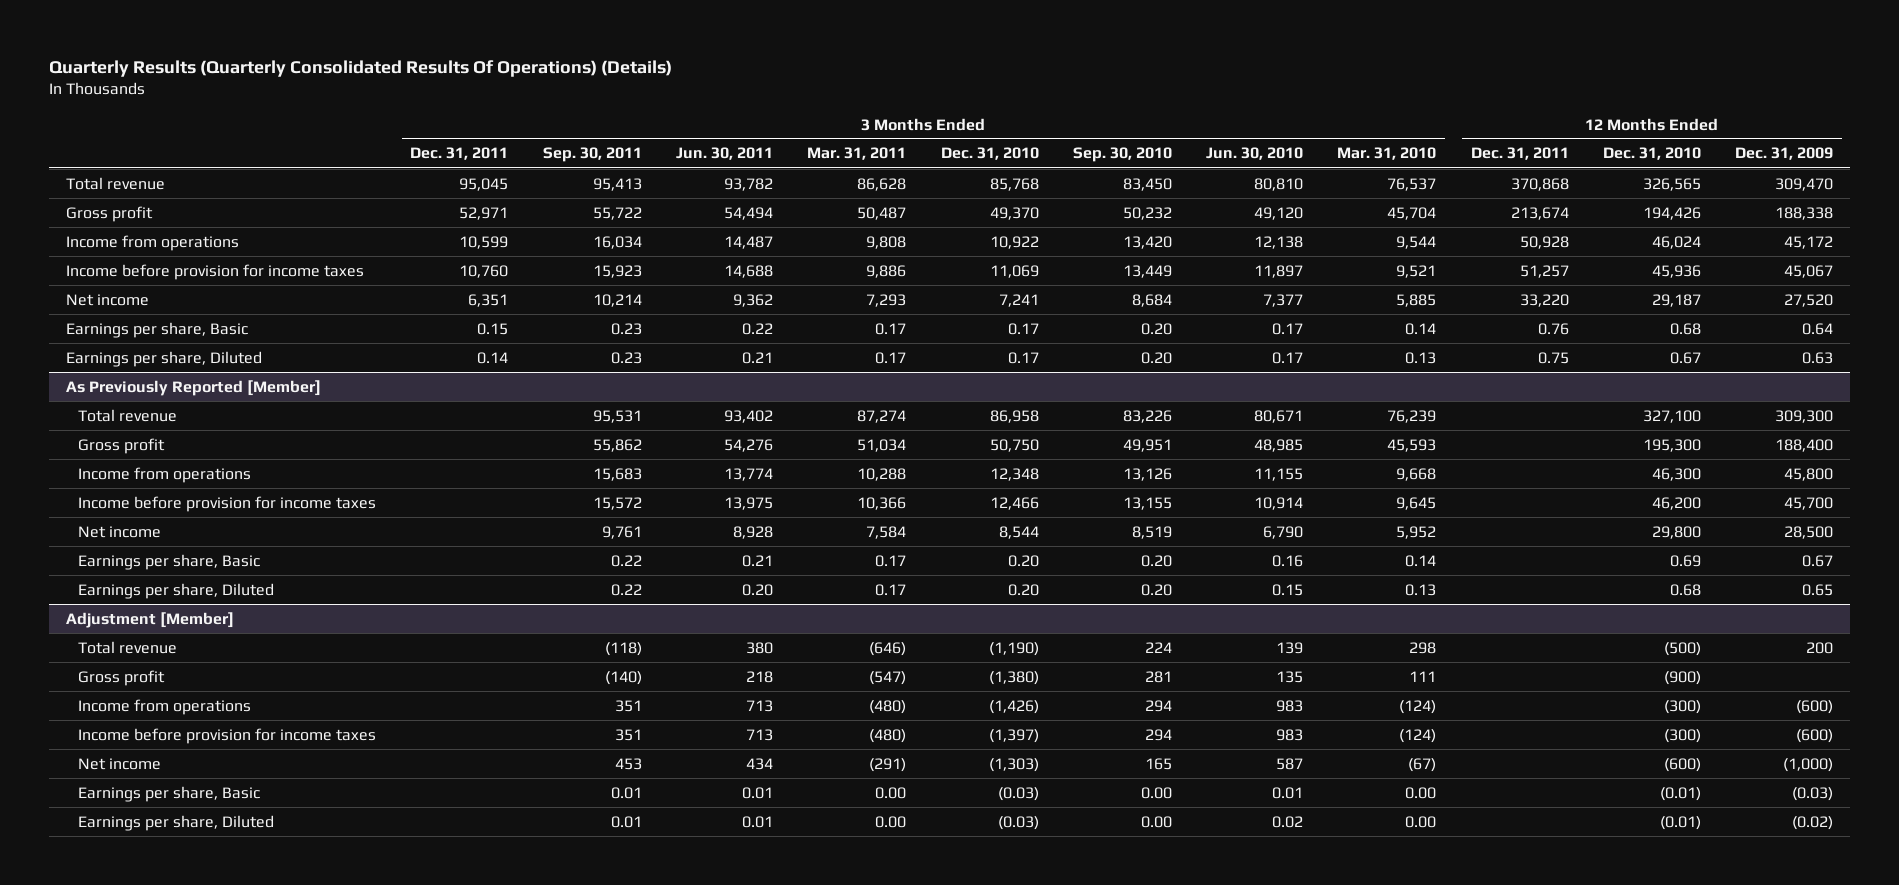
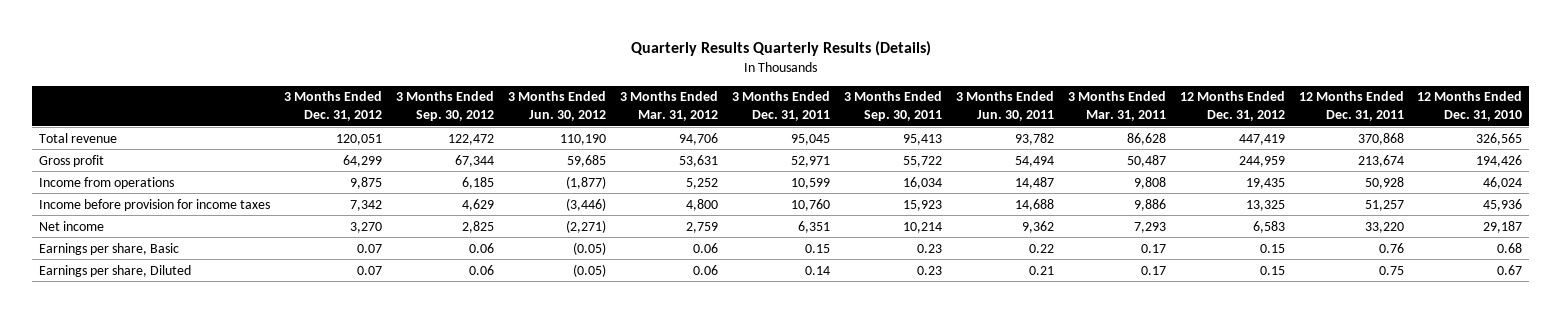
[48,60,672,78] Quarterly Results (Quarterly Consolidated Results Of Operations) (Details) -> [630,41,931,57] Quarterly Results Quarterly Results (Details)
[940,147,1039,161] Dec. 31, 2010 -> none
[1072,147,1172,163] Sep. 30, 2010 -> none
[1206,147,1304,161] Jun. 30, 2010 -> none
[1337,147,1437,161] Mar. 31, 2010 -> none
[1735,147,1834,161] Dec. 31, 2009 -> none
none -> [283,91,382,121] 3 Months Ended Dec. 31, 2012
none -> [395,91,494,121] 3 Months Ended Sep. 30, 2012
none -> [507,91,606,121] 3 Months Ended Jun. 30, 2012
none -> [619,91,718,121] 3 Months Ended Mar. 31, 2012
none -> [1179,91,1285,121] 12 Months Ended Dec. 31, 2012
[65,379,321,396] As Previously Reported [Member] -> none
[78,408,178,422] Total revenue -> none
[78,437,166,454] Gross profit -> none
[78,466,252,483] Income from operations -> none
[78,495,377,512] Income before provision for income taxes -> none
[78,525,162,538] Net income -> none
[78,553,261,570] Earnings per share, Basic -> none
[78,582,275,599] Earnings per share, Diluted -> none
[65,611,234,628] Adjustment [Member] -> none
[78,640,178,654] Total revenue -> none
[78,669,166,686] Gross profit -> none
[78,698,252,715] Income from operations -> none
[78,727,377,744] Income before provision for income taxes -> none
[78,757,162,770] Net income -> none
[78,785,261,802] Earnings per share, Basic -> none
[78,814,275,831] Earnings per share, Diluted -> none

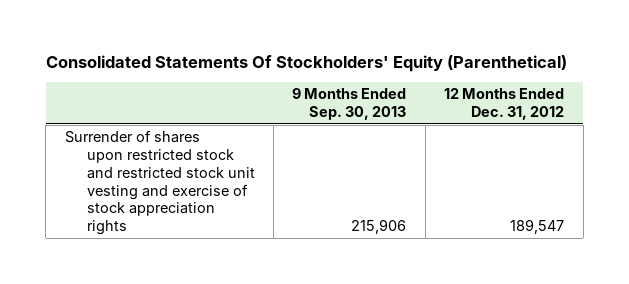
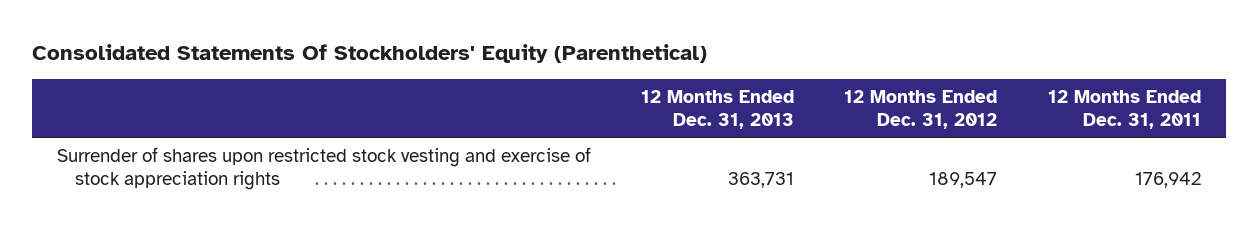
[292,88,407,121] 9 Months Ended Sep. 30, 2013 -> none
none -> [641,90,795,129] 12 Months Ended Dec. 31, 2013
none -> [1047,90,1201,129] 12 Months Ended Dec. 31, 2011
[64,130,255,236] Surrender of shares upon restricted stock and restricted stock unit vesting and exercise of stock appreciation rights -> [56,147,591,190] Surrender of shares upon restricted stock vesting and exercise of stock appreciation rights

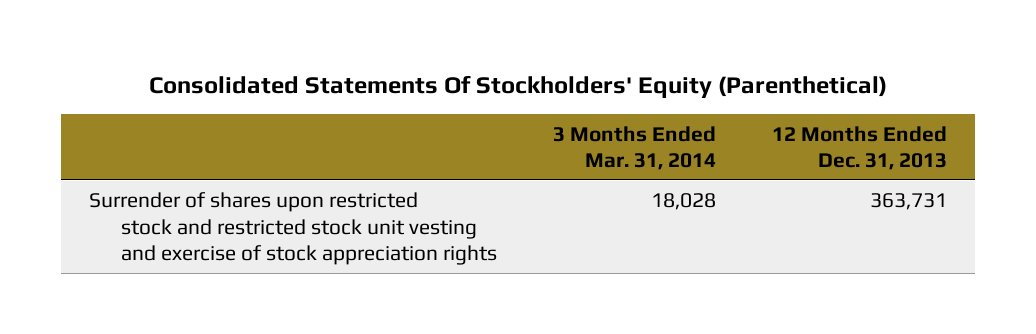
[844,90,998,129] 12 Months Ended Dec. 31, 2012 -> none
[1047,90,1201,129] 12 Months Ended Dec. 31, 2011 -> none
none -> [553,125,717,171] 3 Months Ended Mar. 31, 2014
[56,147,591,190] Surrender of shares upon restricted stock vesting and exercise of stock appreciation rights -> [89,192,498,266] Surrender of shares upon restricted stock and restricted stock unit vesting and exercise of stock appreciation rights

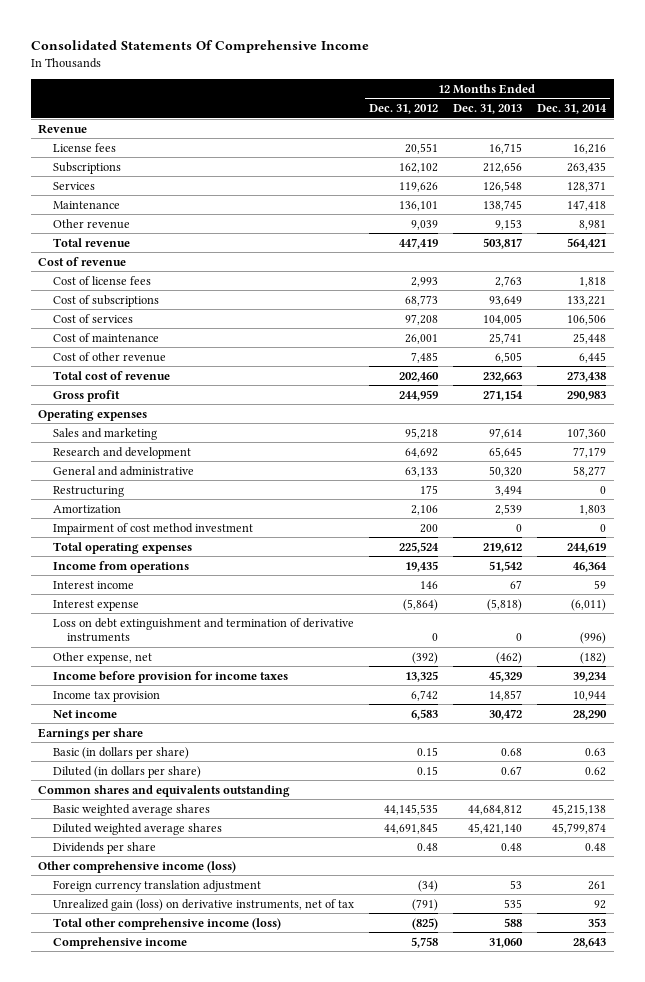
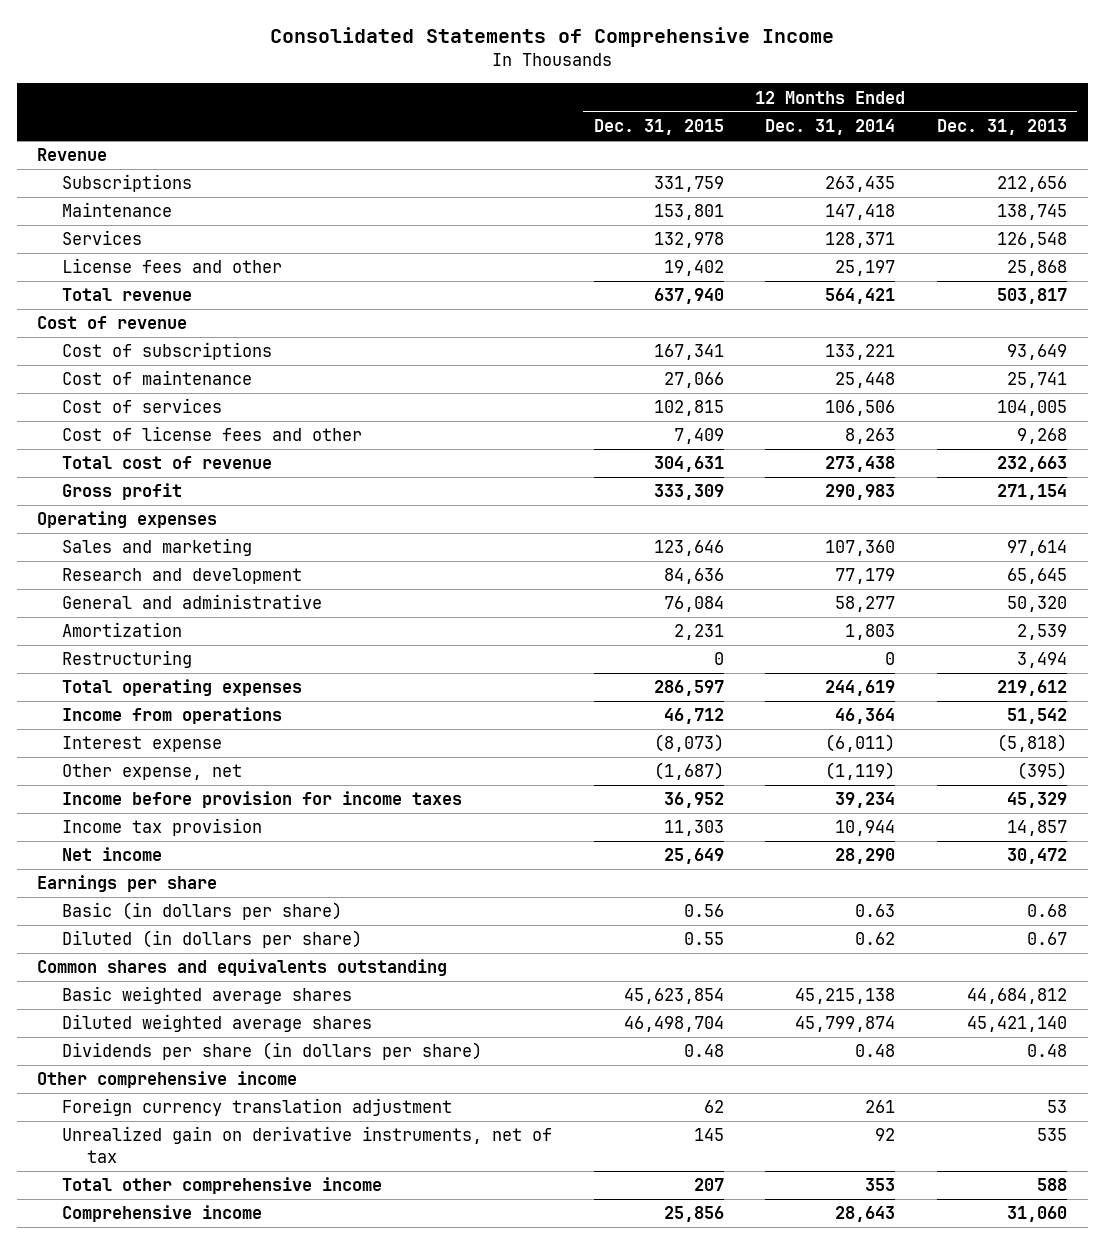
[30,39,369,53] Consolidated Statements Of Comprehensive Income -> [270,27,835,48] Consolidated Statements of Comprehensive Income
[368,104,438,115] Dec. 31, 2012 -> none
none -> [593,119,724,136] Dec. 31, 2015
[52,142,116,152] License fees -> none
[52,181,95,190] Services -> [62,230,143,246] Services
[52,218,130,229] Other revenue -> [62,258,283,274] License fees and other
[494,218,522,230] 9,153 -> [1006,260,1067,277] 25,868
[579,219,607,230] 8,981 -> [835,260,896,277] 25,197
[52,275,151,285] Cost of license fees -> none
[52,313,133,323] Cost of services -> [62,398,223,414] Cost of services
[52,351,166,362] Cost of other revenue -> [62,426,363,442] Cost of license fees and other
[494,351,522,363] 6,505 -> [1016,428,1067,445] 9,268
[579,351,607,363] 6,445 -> [845,428,896,445] 8,263
[52,522,253,535] Impairment of cost method investment -> none
[52,485,124,497] Restructuring -> [62,650,193,669] Restructuring
[52,580,134,589] Interest income -> none
[52,617,354,643] Loss on debt extinguishment and termination of derivative instruments -> none
[495,651,522,664] (462) -> [1016,762,1067,781] (395)
[580,651,607,664] (182) -> [825,762,896,781] (1,119)
[52,841,156,854] Dividends per share -> [62,1042,483,1061] Dividends per share (in dollars per share)
[38,860,237,873] Other comprehensive income (loss) -> [37,1071,298,1089] Other comprehensive income
[52,898,354,911] Unrealized gain (loss) on derivative instruments, net of tax -> [62,1126,553,1163] Unrealized gain on derivative instruments, net of tax
[52,917,281,930] Total other comprehensive income (loss) -> [62,1177,383,1195] Total other comprehensive income

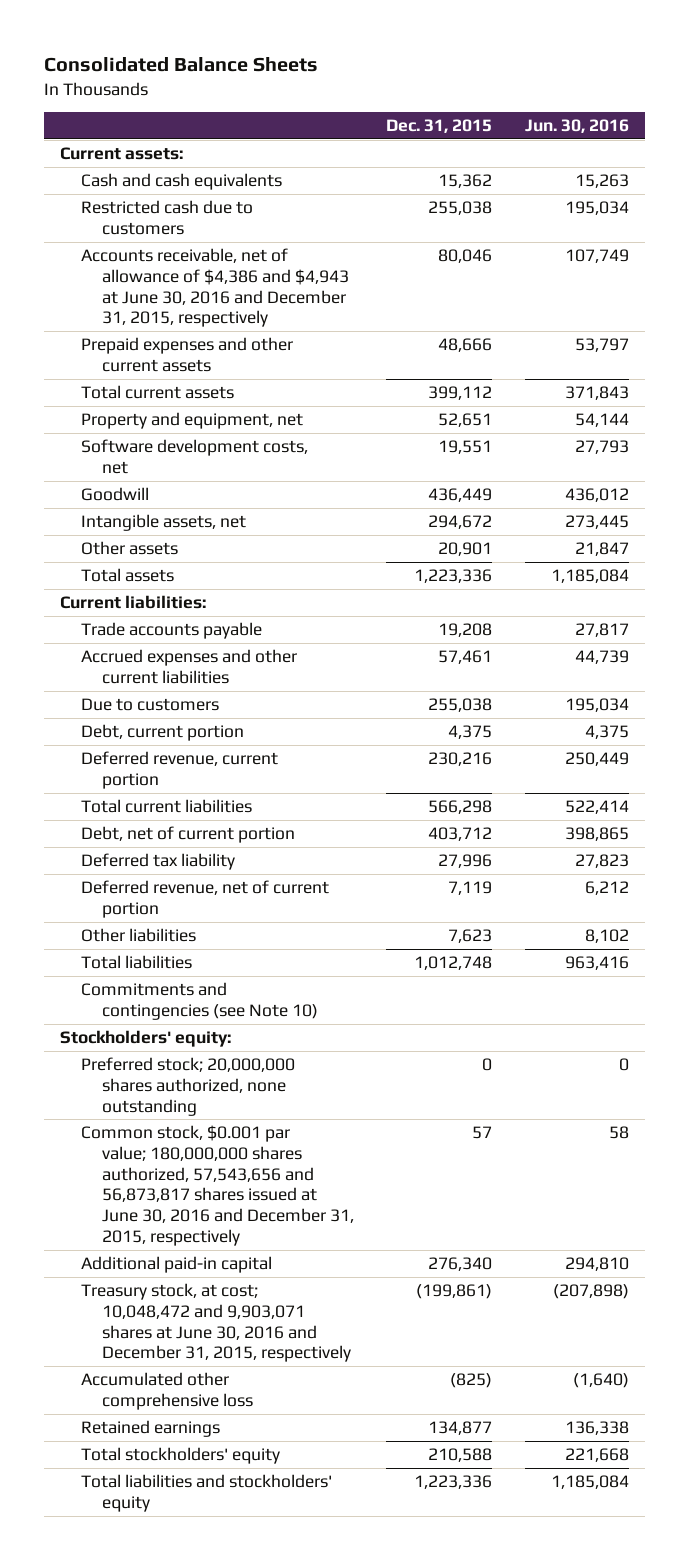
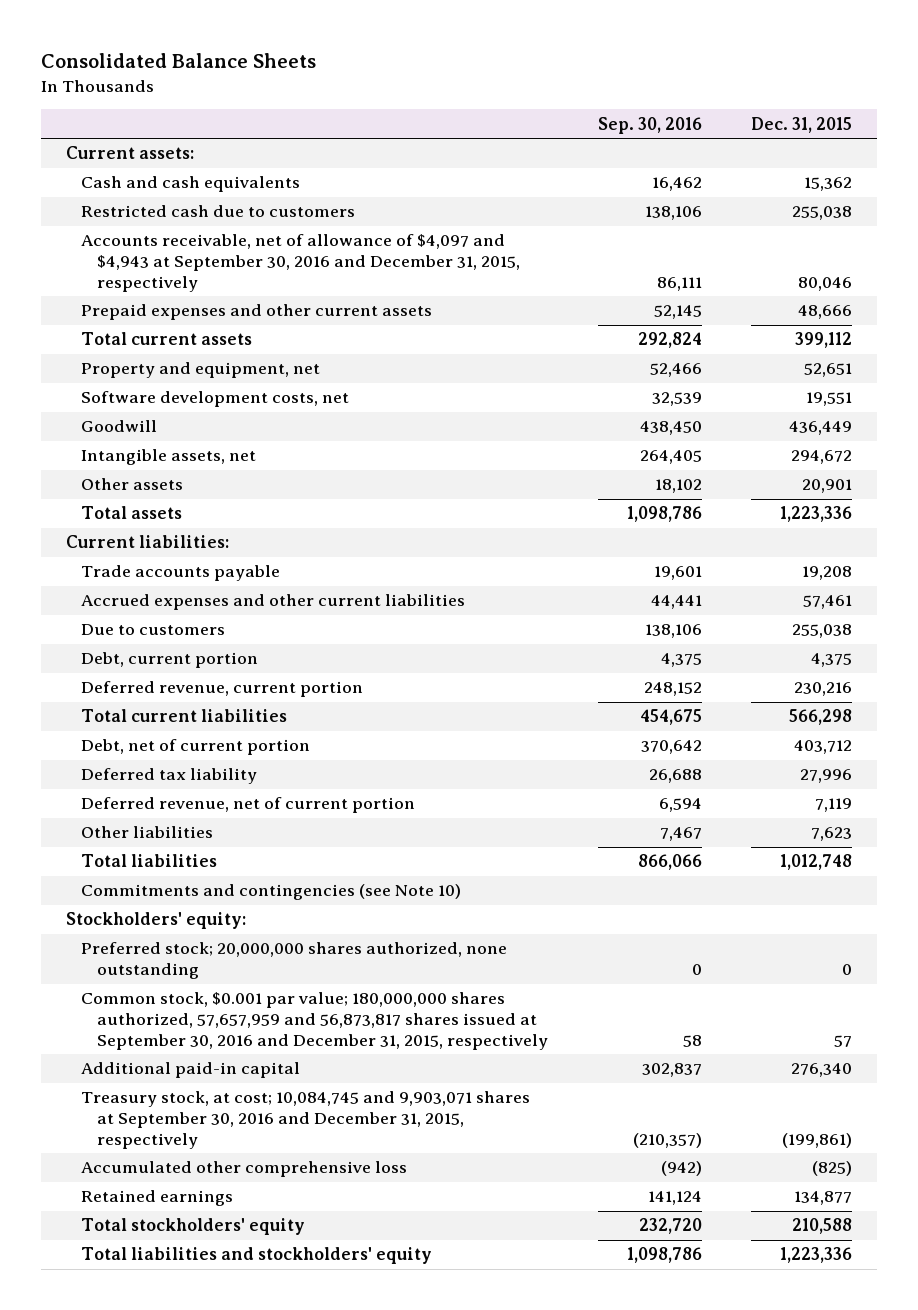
[524,119,629,134] Jun. 30, 2016 -> none
none -> [597,116,702,134] Sep. 30, 2016
[80,248,349,328] Accounts receivable, net of allowance of $4,386 and $4,943 at June 30, 2016 and December 31, 2015, respectively -> [81,234,520,292] Accounts receivable, net of allowance of $4,097 and $4,943 at September 30, 2016 and December 31, 2015, respectively
[80,1125,354,1246] Common stock, $0.001 par value; 180,000,000 shares authorized, 57,543,656 and 56,873,817 shares issued at June 30, 2016 and December 31, 2015, respectively -> [81,992,548,1050] Common stock, $0.001 par value; 180,000,000 shares authorized, 57,657,959 and 56,873,817 shares issued at September 30, 2016 and December 31, 2015, respectively
[80,1283,351,1363] Treasury stock, at cost; 10,048,472 and 9,903,071 shares at June 30, 2016 and December 31, 2015, respectively -> [81,1091,531,1149] Treasury stock, at cost; 10,084,745 and 9,903,071 shares at September 30, 2016 and December 31, 2015, respectively

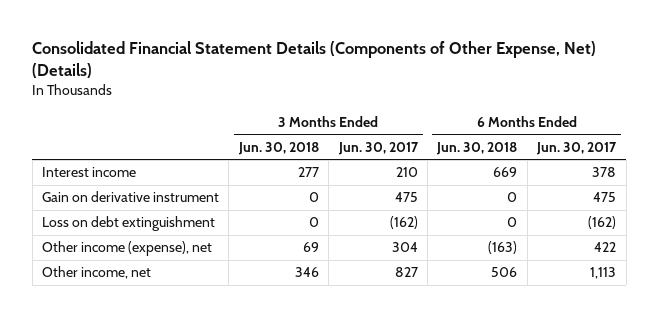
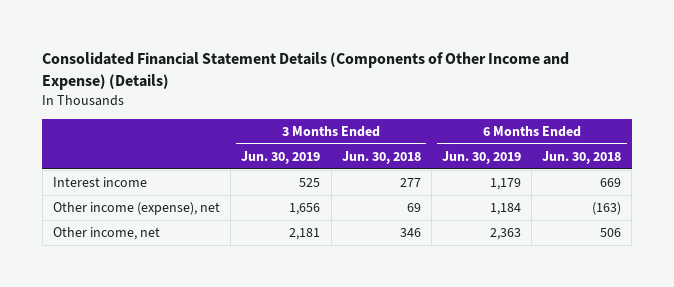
[32,41,597,79] Consolidated Financial Statement Details (Components of Other Expense, Net) (Details) -> [42,52,570,90] Consolidated Financial Statement Details (Components of Other Income and Expense) (Details)
[337,141,419,155] Jun. 30, 2017 -> none
[536,141,618,155] Jun. 30, 2017 -> none
none -> [241,150,321,164] Jun. 30, 2019
none -> [441,150,521,164] Jun. 30, 2019
[41,191,219,203] Gain on derivative instrument -> none
[41,216,215,232] Loss on debt extinguishment -> none

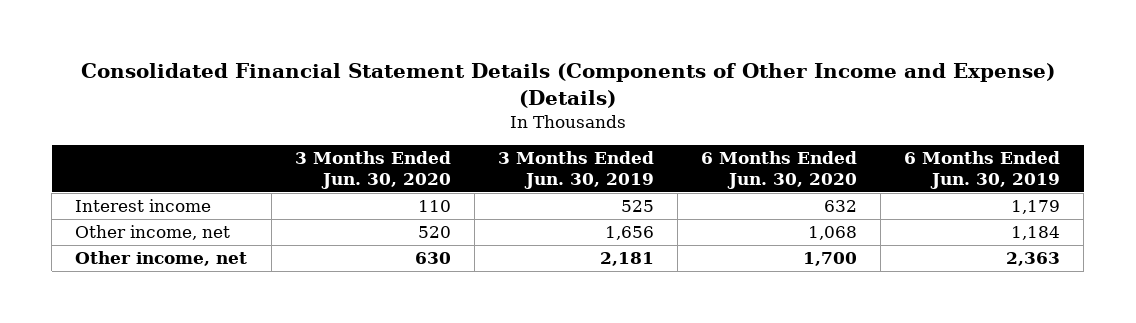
[341,150,421,164] Jun. 30, 2018 -> none
[542,150,622,164] Jun. 30, 2018 -> none
none -> [294,150,451,189] 3 Months Ended Jun. 30, 2020
none -> [700,150,857,189] 6 Months Ended Jun. 30, 2020
[53,202,221,216] Other income (expense), net -> [75,225,231,241] Other income, net

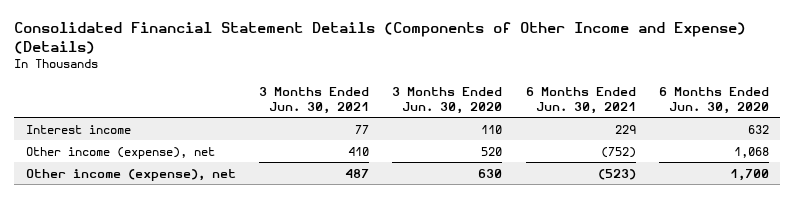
[497,150,654,189] 3 Months Ended Jun. 30, 2019 -> none
[904,150,1061,189] 6 Months Ended Jun. 30, 2019 -> none
none -> [259,86,370,114] 3 Months Ended Jun. 30, 2021
none -> [525,86,636,114] 6 Months Ended Jun. 30, 2021
[75,225,231,241] Other income, net -> [26,146,216,159] Other income (expense), net
[75,251,248,267] Other income, net -> [26,168,237,181] Other income (expense), net

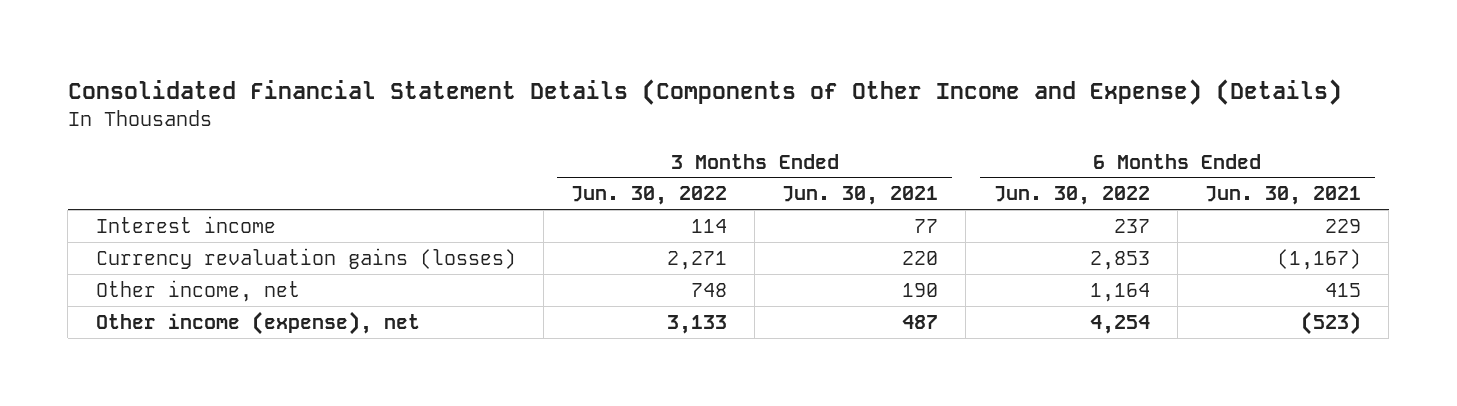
[392,86,503,114] 3 Months Ended Jun. 30, 2020 -> none
[658,86,769,114] 6 Months Ended Jun. 30, 2020 -> none
none -> [570,186,727,206] Jun. 30, 2022
none -> [993,186,1150,206] Jun. 30, 2022
none -> [95,247,516,269] Currency revaluation gains (losses)
[26,146,216,159] Other income (expense), net -> [95,279,300,302] Other income, net
[348,146,370,156] 410 -> [902,282,939,297] 190
[600,146,636,158] (752) -> [1324,282,1361,297] 415

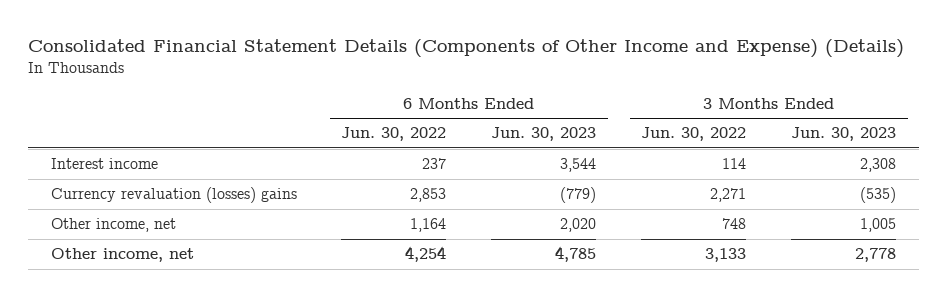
[782,186,939,206] Jun. 30, 2021 -> none
[1204,186,1361,206] Jun. 30, 2021 -> none
none -> [491,127,597,142] Jun. 30, 2023
none -> [791,127,897,142] Jun. 30, 2023
[95,247,516,269] Currency revaluation gains (losses) -> [50,187,297,204] Currency revaluation (losses) gains
[95,310,420,335] Other income (expense), net -> [50,248,194,263] Other income, net

